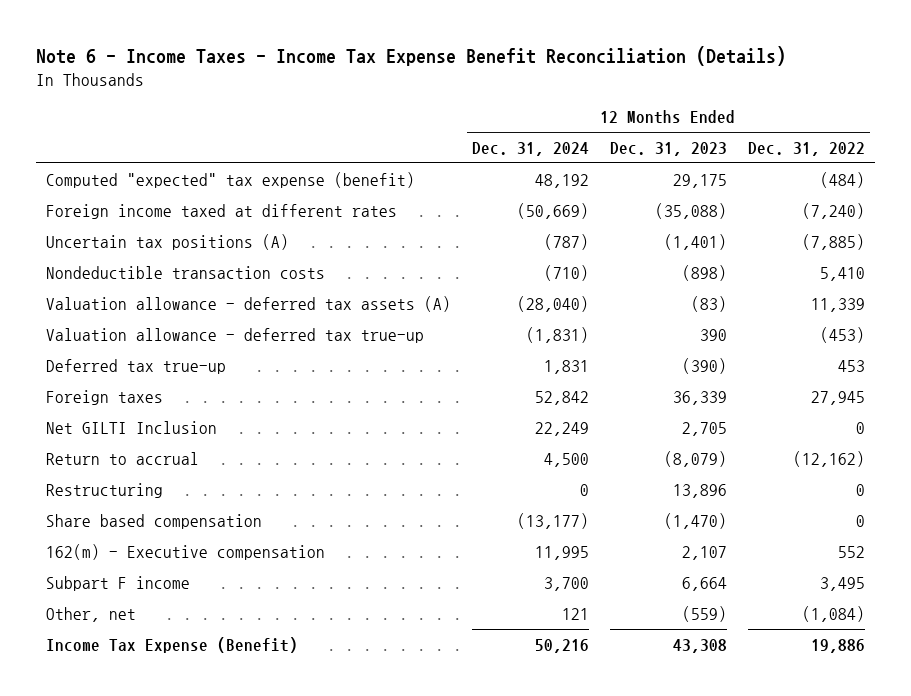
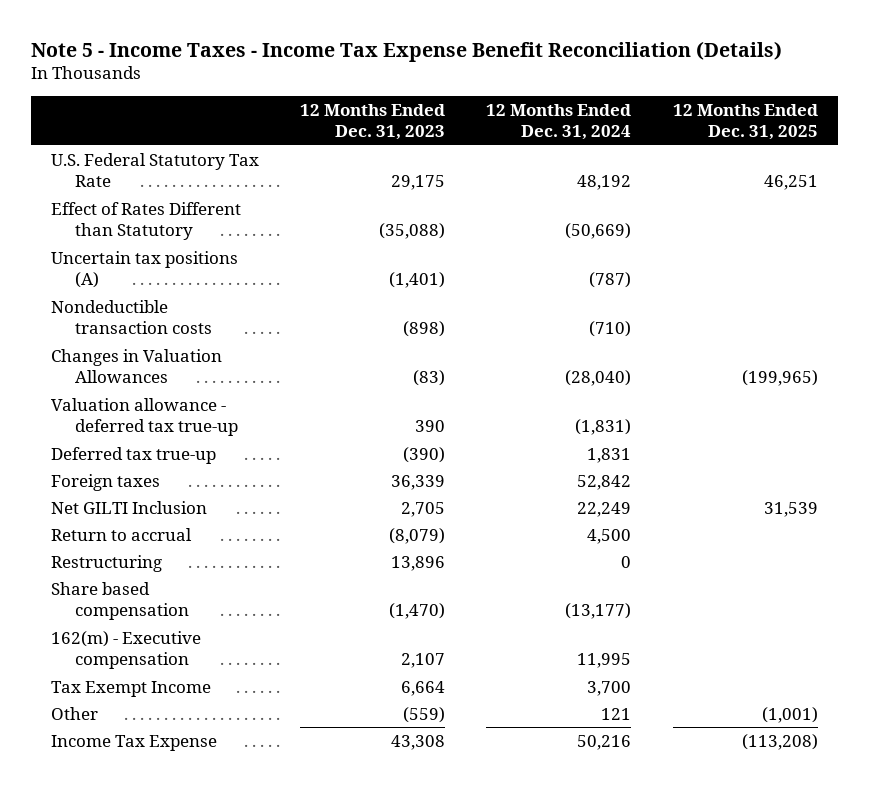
[35,45,786,66] Note 6 - Income Taxes - Income Tax Expense Benefit Reconciliation (Details) -> [30,40,782,62] Note 5 - Income Taxes - Income Tax Expense Benefit Reconciliation (Details)
[747,141,865,156] Dec. 31, 2022 -> none
none -> [672,103,818,141] 12 Months Ended Dec. 31, 2025
[46,171,416,188] Computed "expected" tax expense (benefit) -> [51,152,260,188] U.S. Federal Statutory Tax Rate
[46,203,398,219] Foreign income taxed at different rates -> [51,201,242,241] Effect of Rates Different than Statutory
[46,295,452,312] Valuation allowance - deferred tax assets (A) -> [51,348,223,384] Changes in Valuation Allowances
[46,575,191,591] Subpart F income -> [51,680,212,697] Tax Exempt Income
[46,606,137,622] Other, net -> [51,706,99,720] Other
[46,636,299,653] Income Tax Expense (Benefit) -> [51,734,218,751] Income Tax Expense

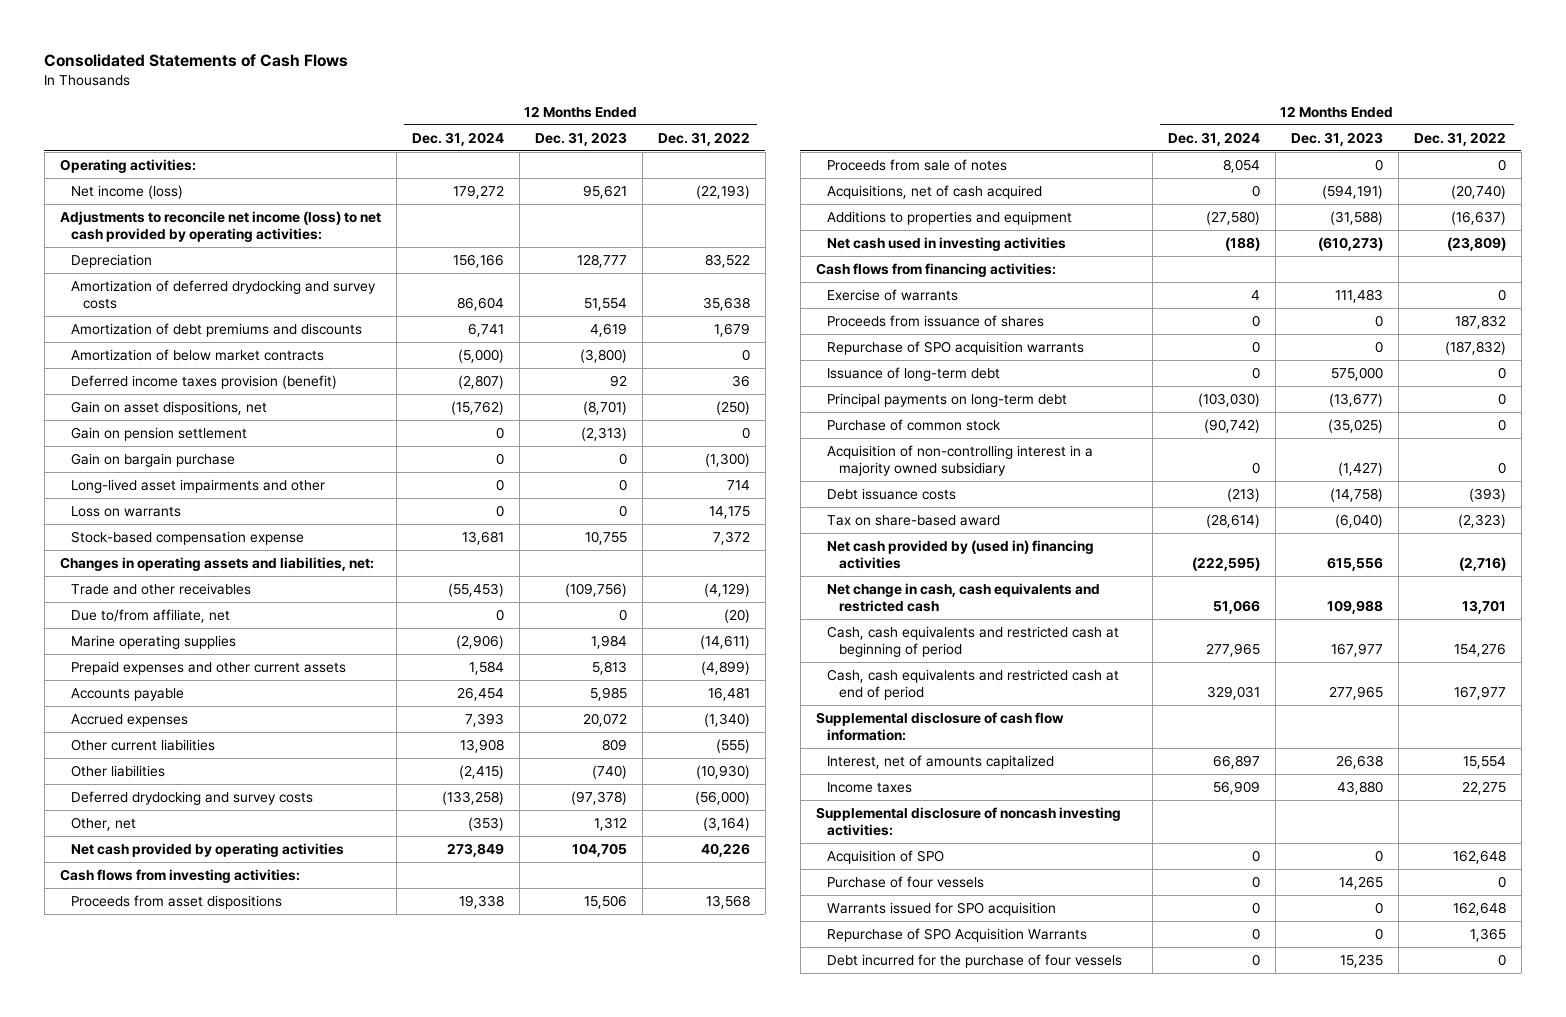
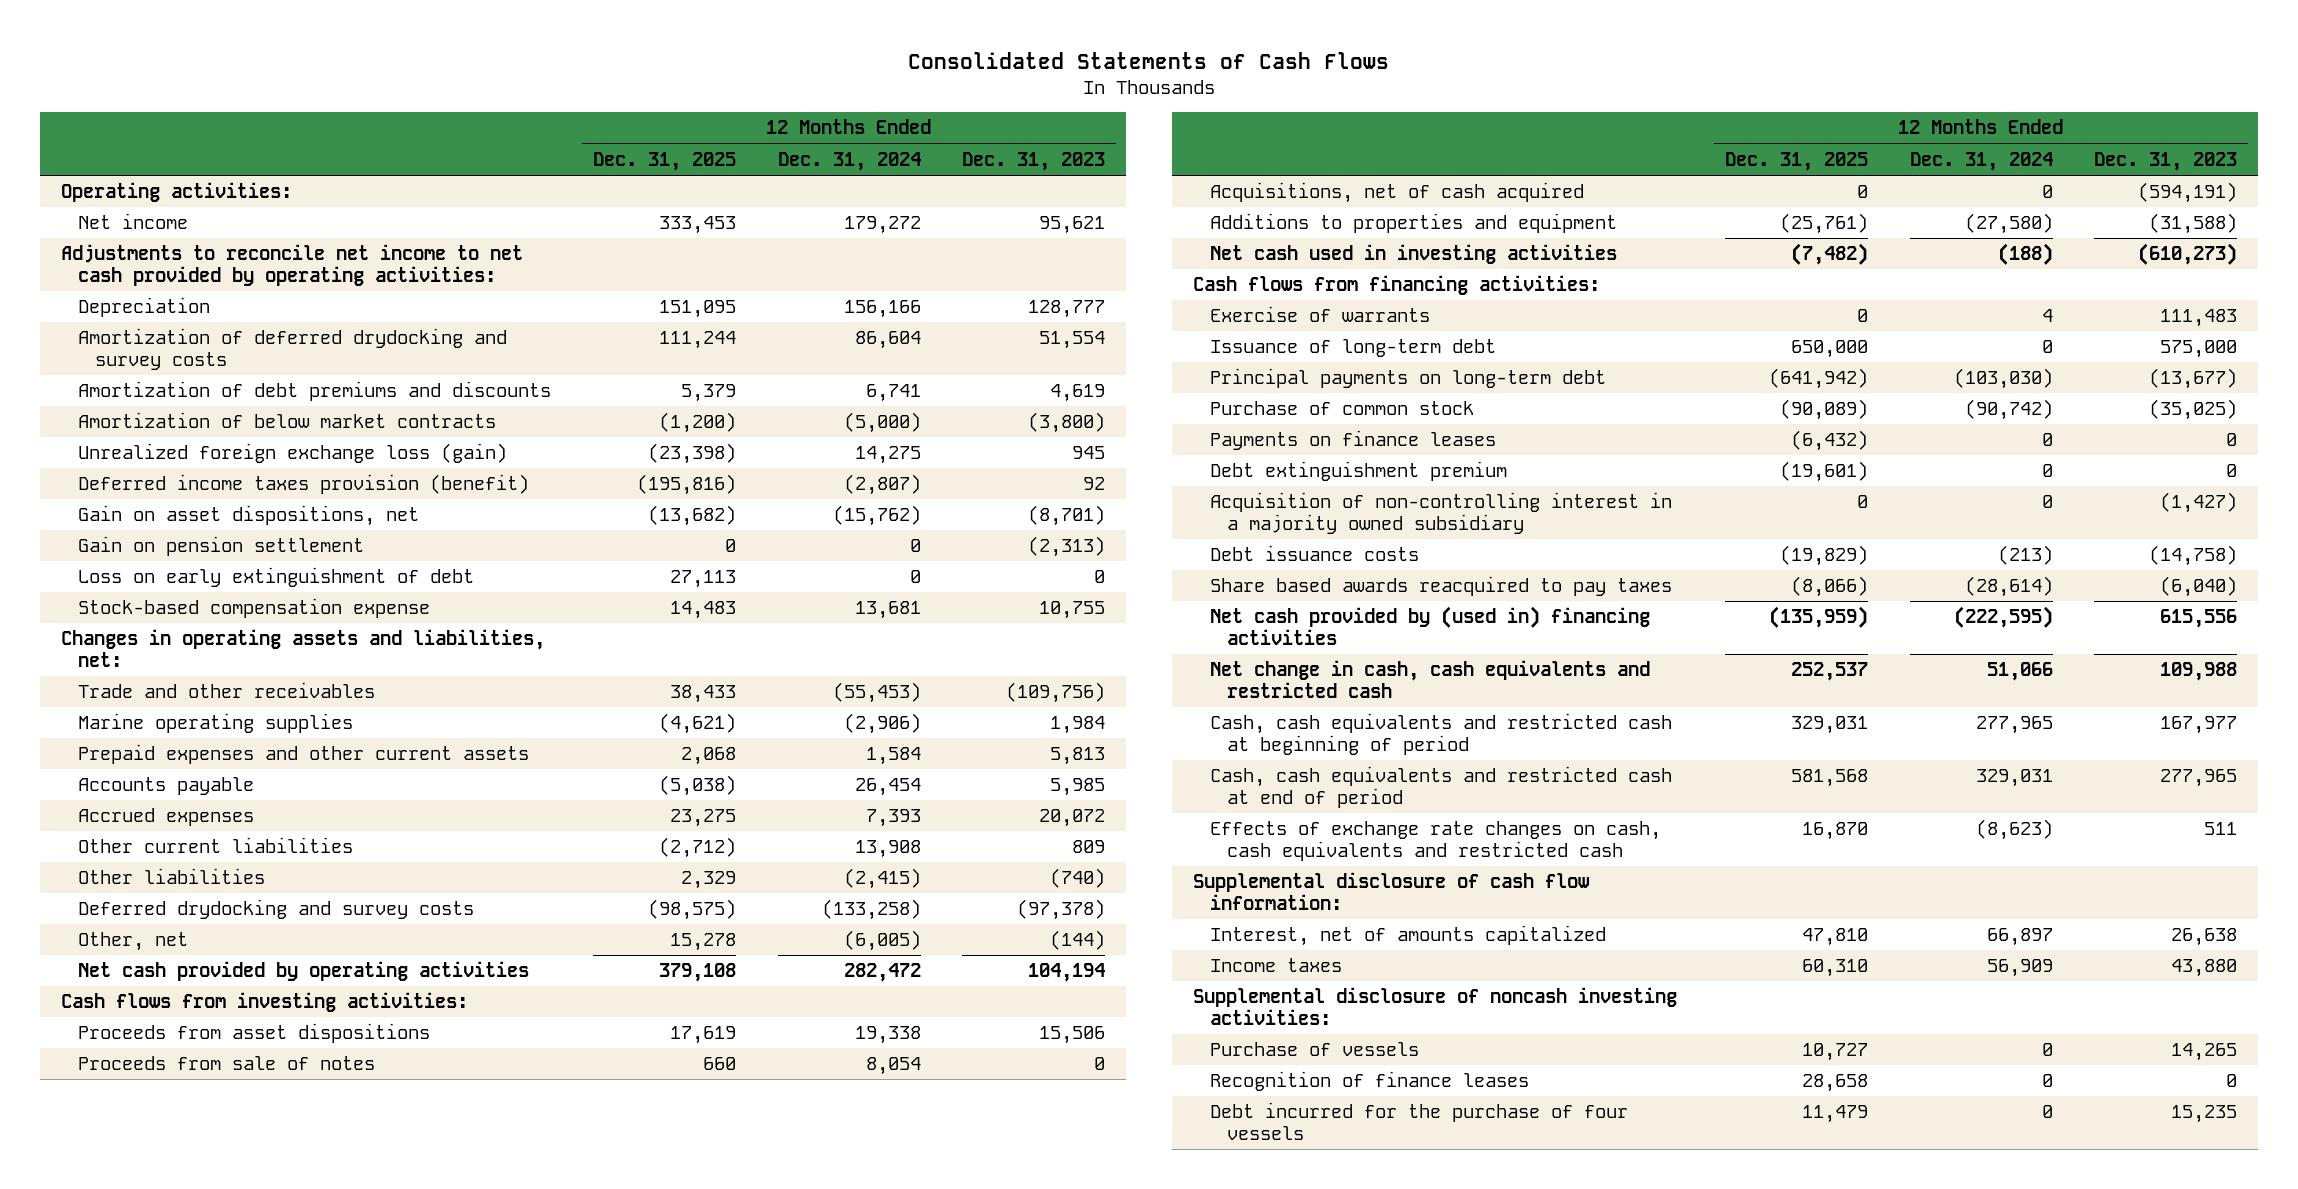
[657,131,750,146] Dec. 31, 2022 -> none
none -> [592,151,736,171] Dec. 31, 2025
[71,184,184,199] Net income (loss) -> [78,213,189,230] Net income
[59,210,381,243] Adjustments to reconcile net income (loss) to net cash provided by operating activities: -> [61,244,524,287] Adjustments to reconcile net income to net cash provided by operating activities:
none -> [78,443,508,464] Unrealized foreign exchange loss (gain)
[71,452,236,467] Gain on bargain purchase -> none
[71,478,326,493] Long-lived asset impairments and other -> none
[71,505,182,517] Loss on warrants -> none
none -> [78,567,475,588] Loss on early extinguishment of debt
[71,608,231,623] Due to/from affiliate, net -> none
[467,816,504,831] (353) -> [843,930,921,952] (6,005)
[593,816,627,831] 1,312 -> [1050,930,1106,951] (144)
[446,842,504,857] 273,849 -> [843,963,921,983] 282,472
[571,842,627,857] 104,705 -> [1028,963,1106,983] 104,194
[827,314,1045,327] Proceeds from issuance of shares -> none
[827,340,1085,355] Repurchase of SPO acquisition warrants -> none
none -> [1210,430,1497,451] Payments on finance leases
none -> [1210,461,1508,482] Debt extinguishment premium
[827,514,1001,526] Tax on share-based award -> [1210,576,1673,597] Share based awards reacquired to pay taxes
none -> [1210,821,1662,862] Effects of exchange rate changes on cash, cash equivalents and restricted cash
[827,849,945,864] Acquisition of SPO -> none
[827,901,1057,916] Warrants issued for SPO acquisition -> none
[827,927,1088,942] Repurchase of SPO Acquisition Warrants -> none
[827,875,985,888] Purchase of four vessels -> [1210,1042,1420,1057] Purchase of vessels
none -> [1210,1071,1530,1092] Recognition of finance leases

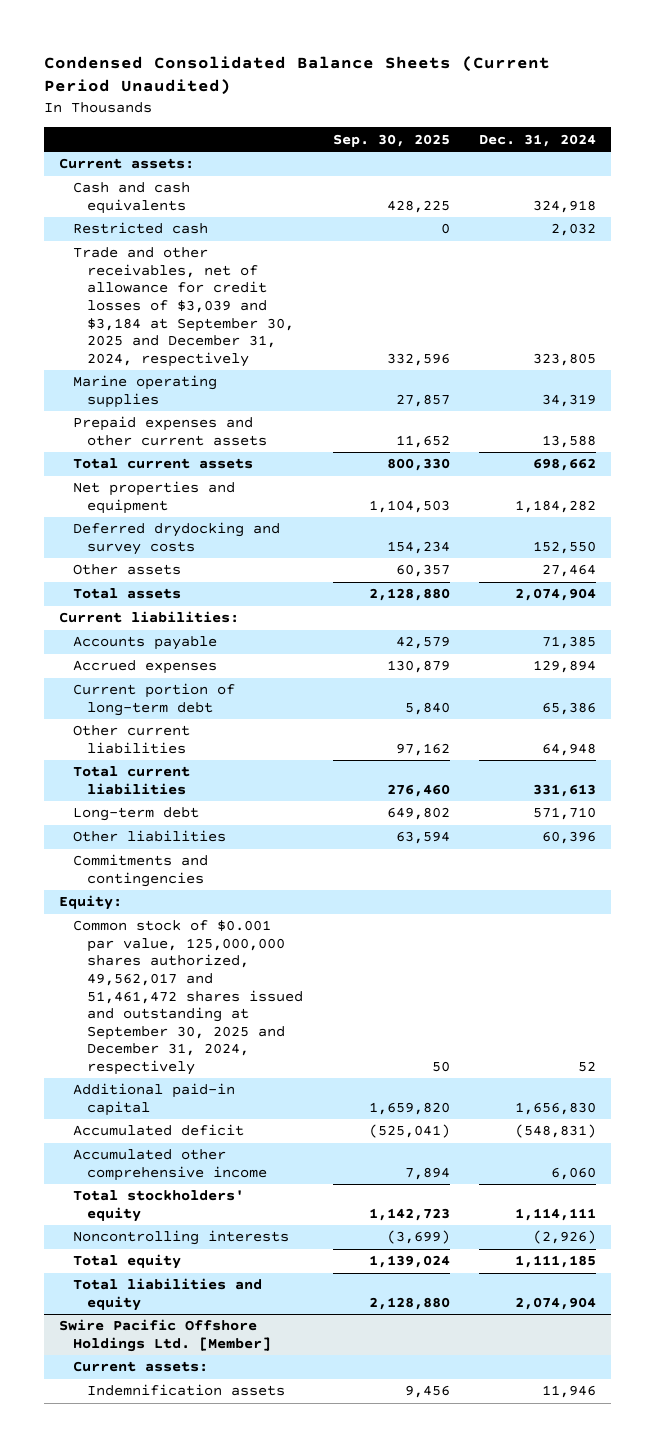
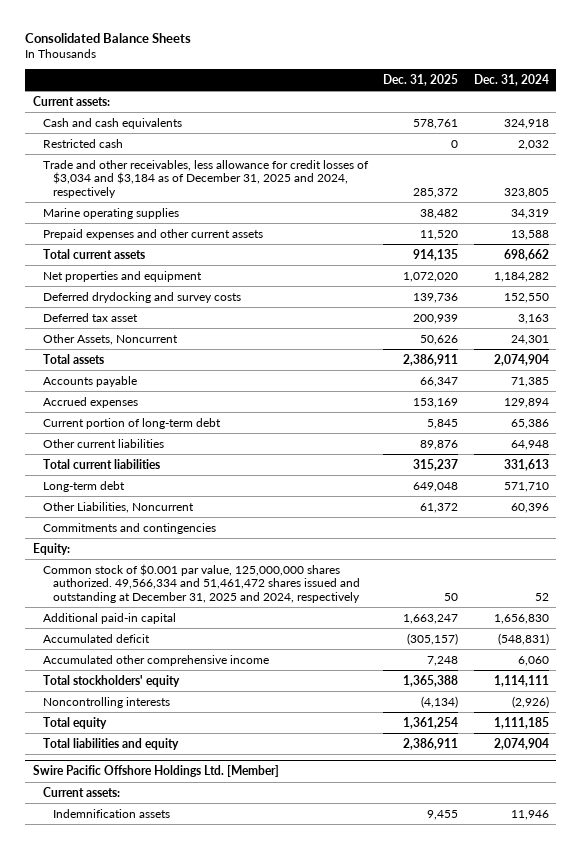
[44,55,551,96] Condensed Consolidated Balance Sheets (Current Period Unaudited) -> [25,32,192,43] Consolidated Balance Sheets
[332,133,450,147] Sep. 30, 2025 -> none
none -> [383,73,459,86] Dec. 31, 2025
[73,247,295,367] Trade and other receivables, net of allowance for credit losses of $3,039 and $3,184 at September 30, 2025 and December 31, 2024, respectively -> [42,159,369,198] Trade and other receivables, less allowance for credit losses of $3,034 and $3,184 as of December 31, 2025 and 2024, respectively
none -> [42,312,138,322] Deferred tax asset
[73,564,182,576] Other assets -> [42,333,178,345] Other Assets, Noncurrent
[542,564,597,578] 27,464 -> [510,334,549,345] 24,301
[58,611,239,624] Current liabilities: -> none
[73,830,227,843] Other liabilities -> [42,501,194,513] Other Liabilities, Noncurrent
[73,920,304,1075] Common stock of $0.001 par value, 125,000,000 shares authorized, 49,562,017 and 51,461,472 shares issued and outstanding at September 30, 2025 and December 31, 2024, respectively -> [42,563,360,603] Common stock of $0.001 par value, 125,000,000 shares authorized. 49,566,334 and 51,461,472 shares issued and outstanding at December 31, 2025 and 2024, respectively

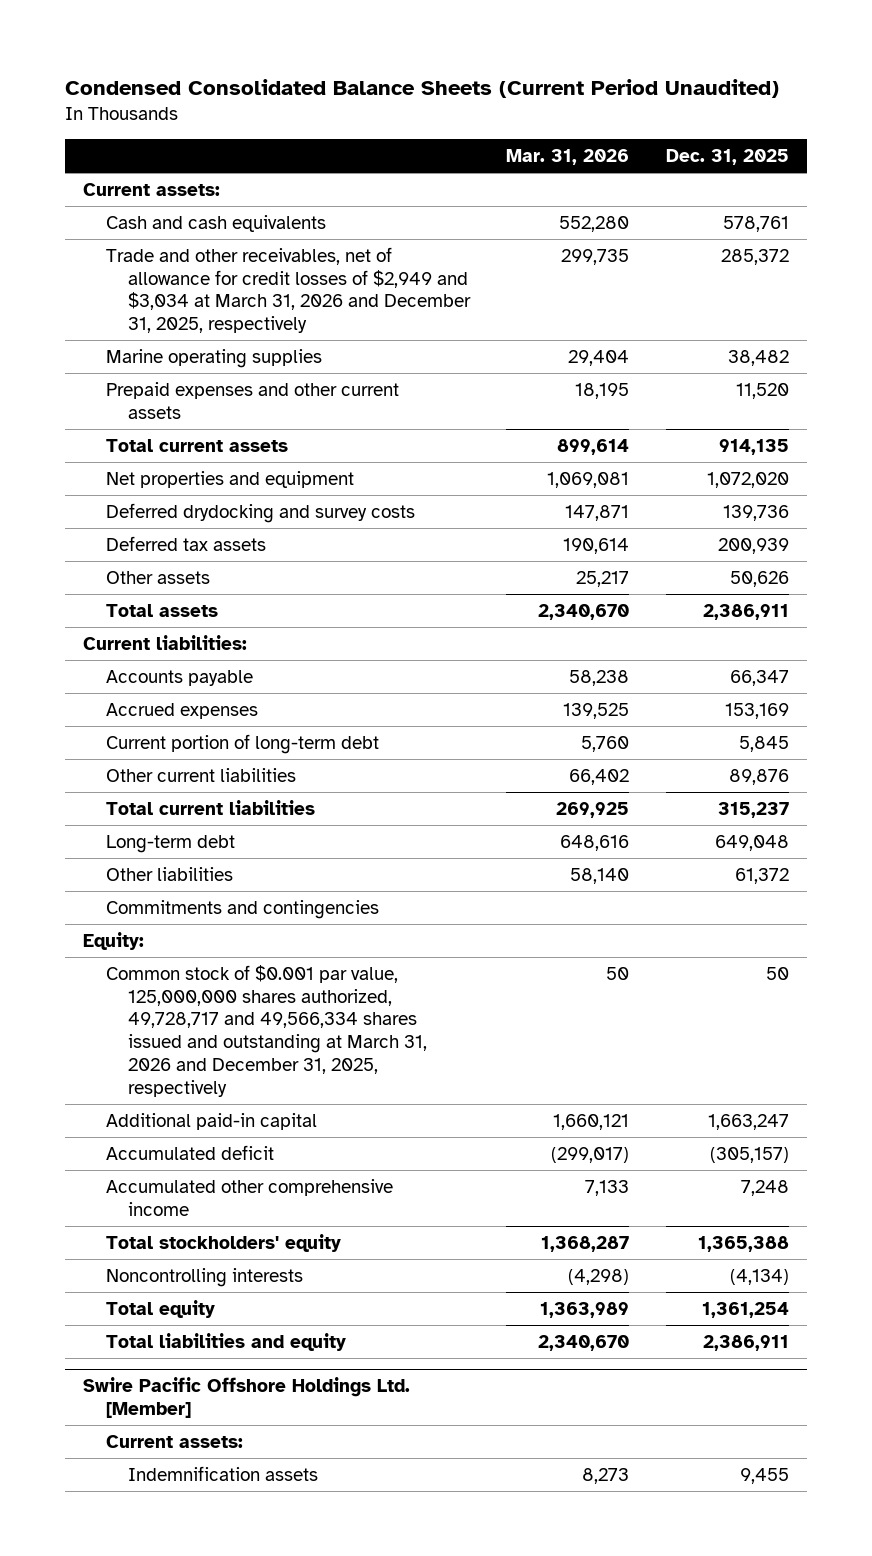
[25,32,192,43] Consolidated Balance Sheets -> [65,78,780,98] Condensed Consolidated Balance Sheets (Current Period Unaudited)
[473,73,549,86] Dec. 31, 2024 -> none
none -> [506,149,630,166] Mar. 31, 2026
[42,138,123,148] Restricted cash -> none
[42,159,369,198] Trade and other receivables, less allowance for credit losses of $3,034 and $3,184 as of December 31, 2025 and 2024, respectively -> [105,246,471,334] Trade and other receivables, net of allowance for credit losses of $2,949 and $3,034 at March 31, 2026 and December 31, 2025, respectively
[42,312,138,322] Deferred tax asset -> [105,535,266,551] Deferred tax assets
[42,333,178,345] Other Assets, Noncurrent -> [105,570,210,584] Other assets
none -> [83,634,248,650] Current liabilities:
[42,501,194,513] Other Liabilities, Noncurrent -> [105,866,233,881] Other liabilities
[42,563,360,603] Common stock of $0.001 par value, 125,000,000 shares authorized. 49,566,334 and 51,461,472 shares issued and outstanding at December 31, 2025 and 2024, respectively -> [105,964,427,1097] Common stock of $0.001 par value, 125,000,000 shares authorized, 49,728,717 and 49,566,334 shares issued and outstanding at March 31, 2026 and December 31, 2025, respectively

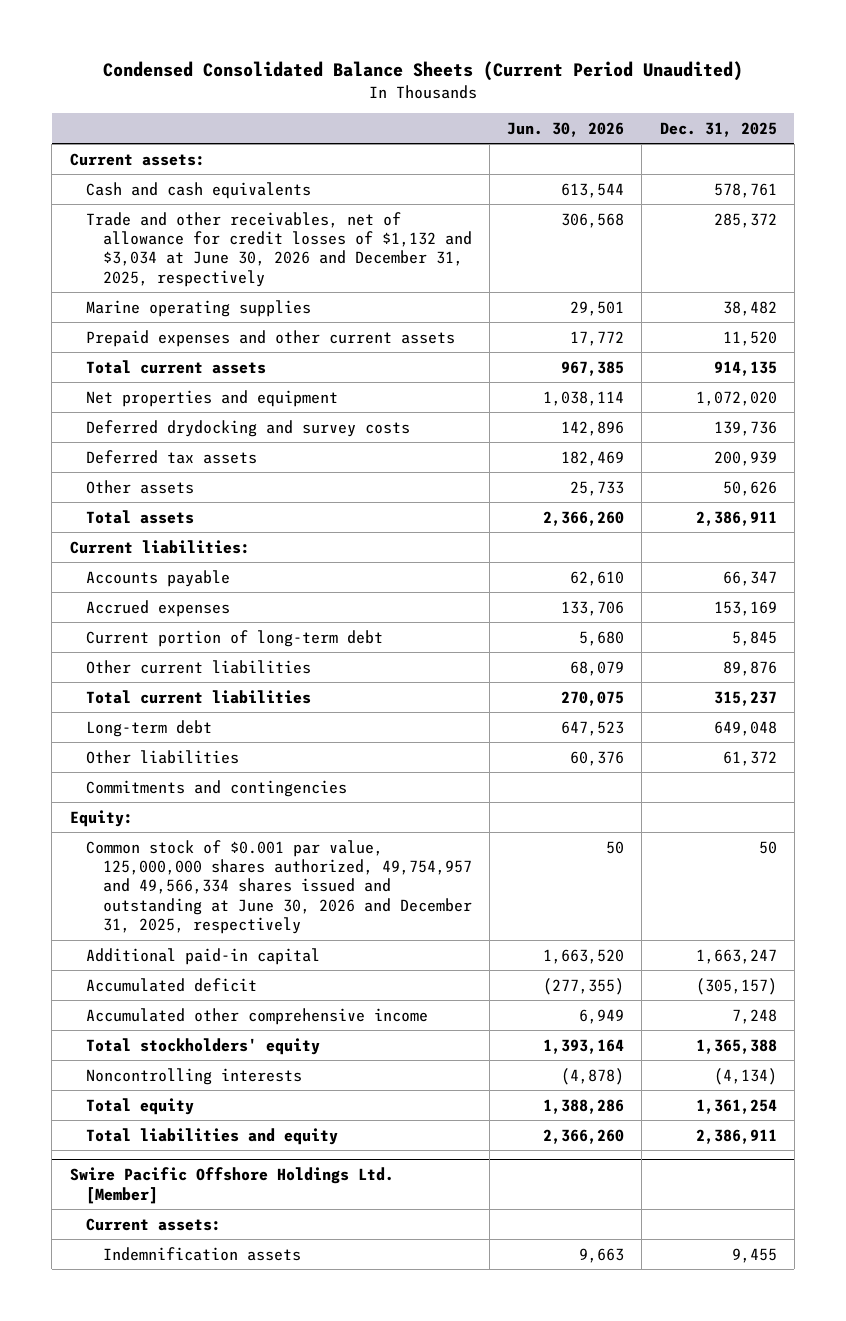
[506,149,630,166] Mar. 31, 2026 -> none
none -> [507,121,625,137] Jun. 30, 2026
[105,246,471,334] Trade and other receivables, net of allowance for credit losses of $2,949 and $3,034 at March 31, 2026 and December 31, 2025, respectively -> [86,211,472,287] Trade and other receivables, net of allowance for credit losses of $1,132 and $3,034 at June 30, 2026 and December 31, 2025, respectively
[105,964,427,1097] Common stock of $0.001 par value, 125,000,000 shares authorized, 49,728,717 and 49,566,334 shares issued and outstanding at March 31, 2026 and December 31, 2025, respectively -> [86,839,472,935] Common stock of $0.001 par value, 125,000,000 shares authorized, 49,754,957 and 49,566,334 shares issued and outstanding at June 30, 2026 and December 31, 2025, respectively

